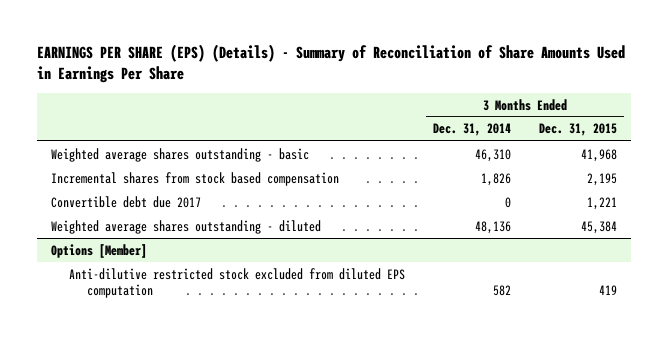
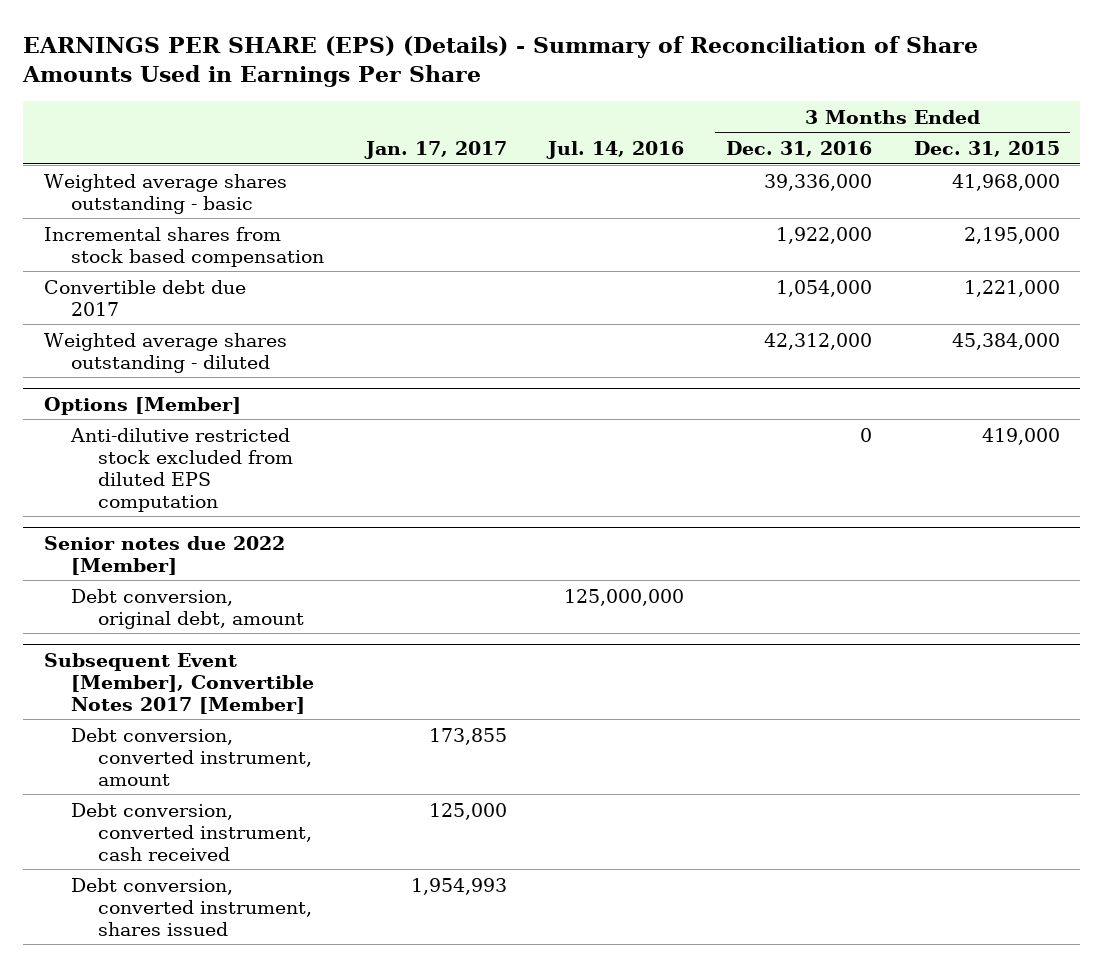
[432,123,511,137] Dec. 31, 2014 -> none
none -> [363,140,507,159] Jan. 17, 2017
none -> [546,140,685,159] Jul. 14, 2016
none -> [725,140,872,157] Dec. 31, 2016
[580,148,617,162] 41,968 -> [951,173,1060,191] 41,968,000
[586,172,617,186] 2,195 -> [963,226,1060,244] 2,195,000
[586,196,617,210] 1,221 -> [963,279,1060,297] 1,221,000
[580,220,617,234] 45,384 -> [951,332,1060,350] 45,384,000
[598,285,617,296] 419 -> [981,427,1060,445] 419,000
none -> [43,535,285,575] Senior notes due 2022 [Member]
none -> [70,588,304,629] Debt conversion, original debt, amount
none -> [43,652,314,714] Subsequent Event [Member], Convertible Notes 2017 [Member]
none -> [70,727,312,786] Debt conversion, converted instrument, amount
none -> [70,802,312,861] Debt conversion, converted instrument, cash received
none -> [70,877,312,936] Debt conversion, converted instrument, shares issued

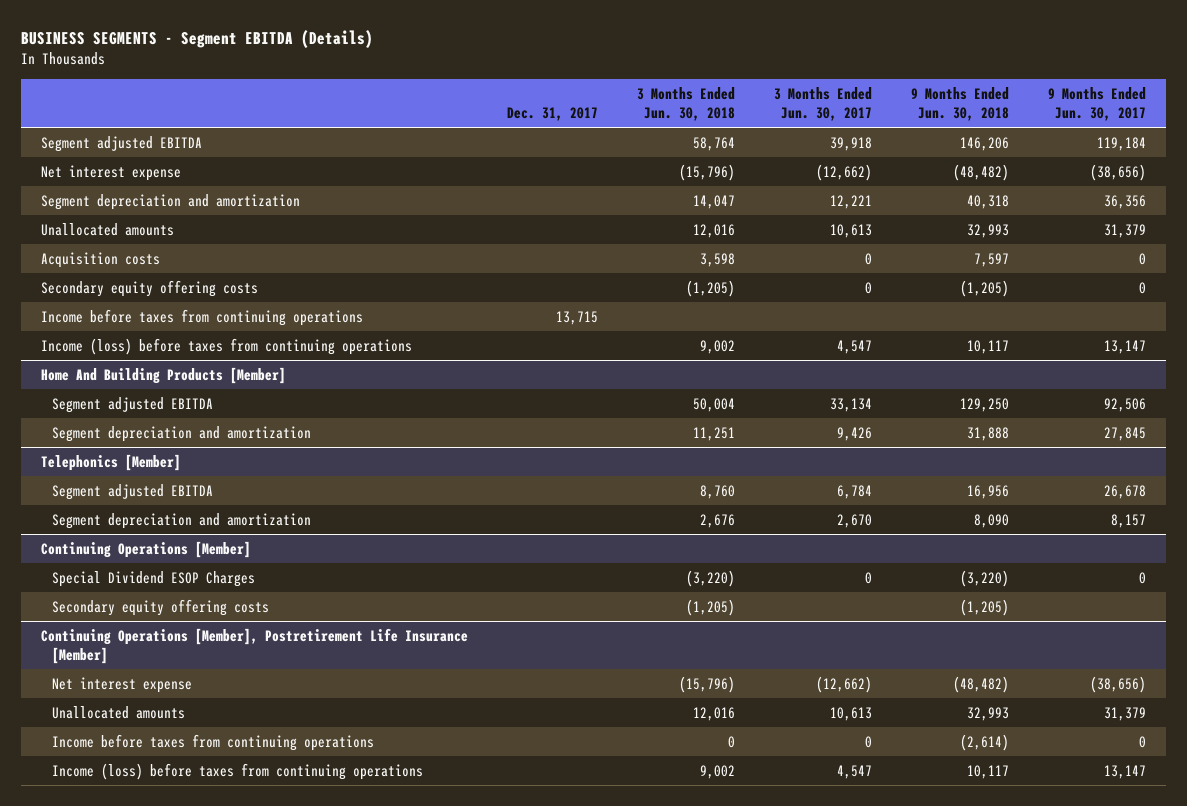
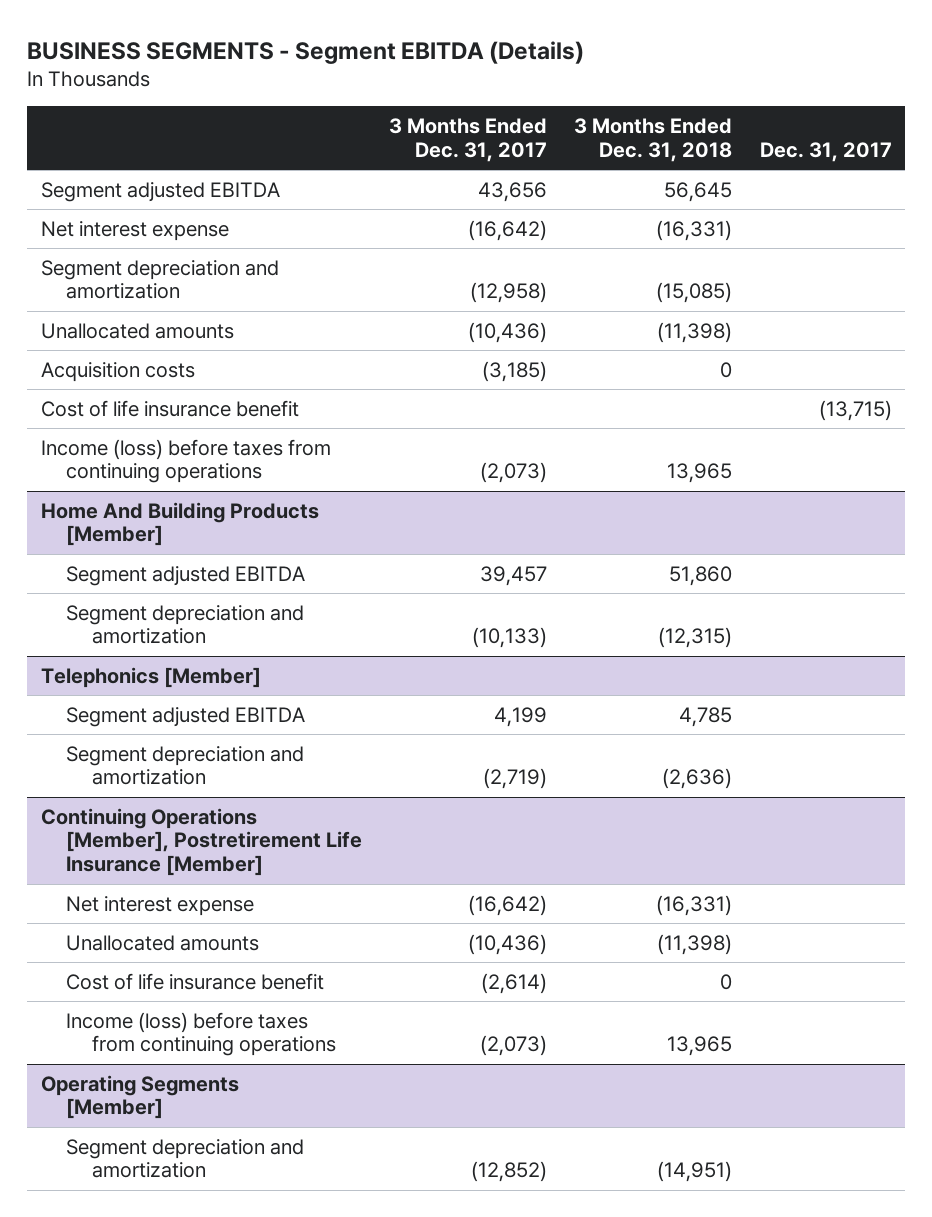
[637,86,736,121] 3 Months Ended Jun. 30, 2018 -> none
[774,86,873,121] 3 Months Ended Jun. 30, 2017 -> none
[911,86,1010,121] 9 Months Ended Jun. 30, 2018 -> none
[1048,86,1147,121] 9 Months Ended Jun. 30, 2017 -> none
none -> [389,117,548,162] 3 Months Ended Dec. 31, 2017
none -> [574,117,733,162] 3 Months Ended Dec. 31, 2018
[40,279,258,297] Secondary equity offering costs -> none
[40,308,363,326] Income before taxes from continuing operations -> none
none -> [40,399,299,417] Cost of life insurance benefit
[40,540,251,558] Continuing Operations [Member] -> none
[51,570,255,587] Special Dividend ESOP Charges -> none
[51,598,269,616] Secondary equity offering costs -> none
[51,733,374,751] Income before taxes from continuing operations -> [66,972,325,990] Cost of life insurance benefit
none -> [40,1074,239,1120] Operating Segments [Member]
none -> [66,1138,305,1179] Segment depreciation and amortization

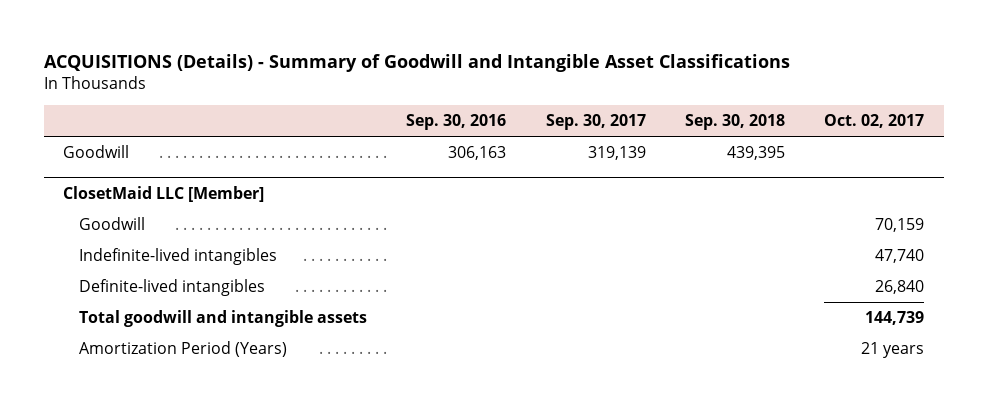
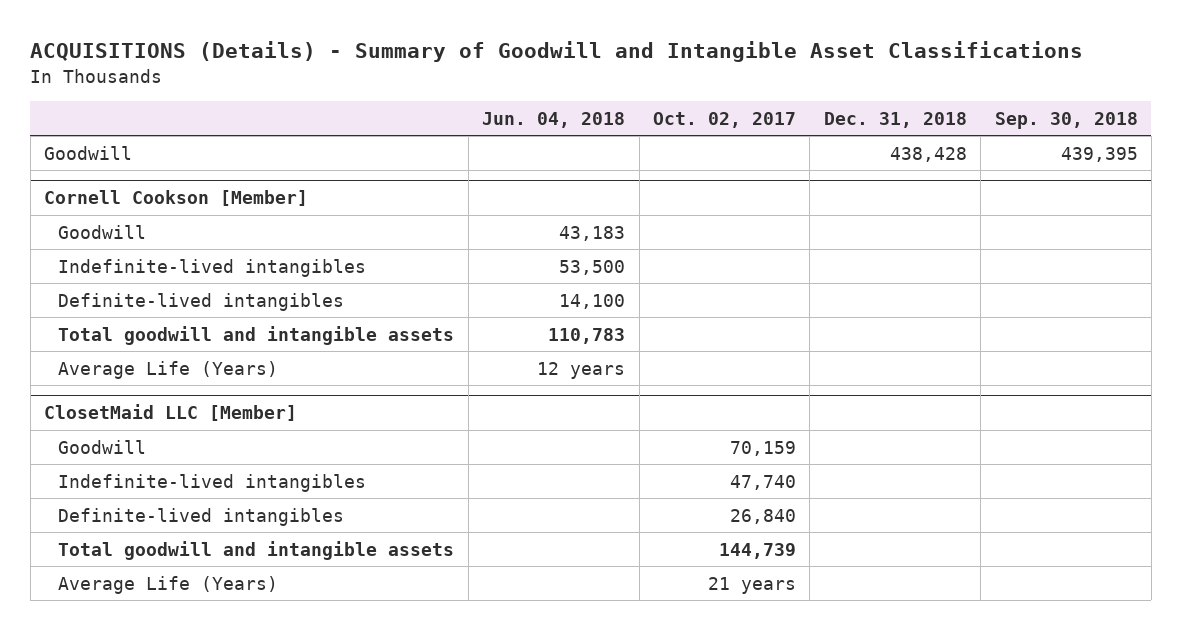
[406,113,507,130] Sep. 30, 2016 -> none
[545,113,646,130] Sep. 30, 2017 -> none
none -> [482,111,626,128] Jun. 04, 2018
none -> [823,111,967,128] Dec. 31, 2018
none -> [44,190,309,207] Cornell Cookson [Member]
none -> [58,224,147,239] Goodwill
none -> [58,258,367,277] Indefinite-lived intangibles
none -> [58,292,345,311] Definite-lived intangibles
none -> [58,325,455,345] Total goodwill and intangible assets
none -> [58,360,279,379] Average Life (Years)
[79,341,288,358] Amortization Period (Years) -> [58,575,279,594] Average Life (Years)

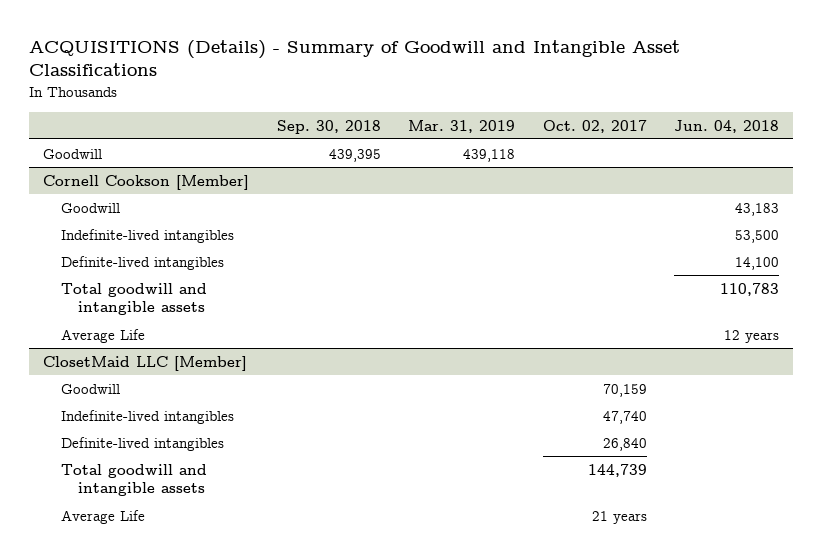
[823,111,967,128] Dec. 31, 2018 -> none
none -> [408,119,516,133] Mar. 31, 2019
[58,360,279,379] Average Life (Years) -> [60,328,145,343] Average Life
[58,575,279,594] Average Life (Years) -> [60,509,145,524] Average Life

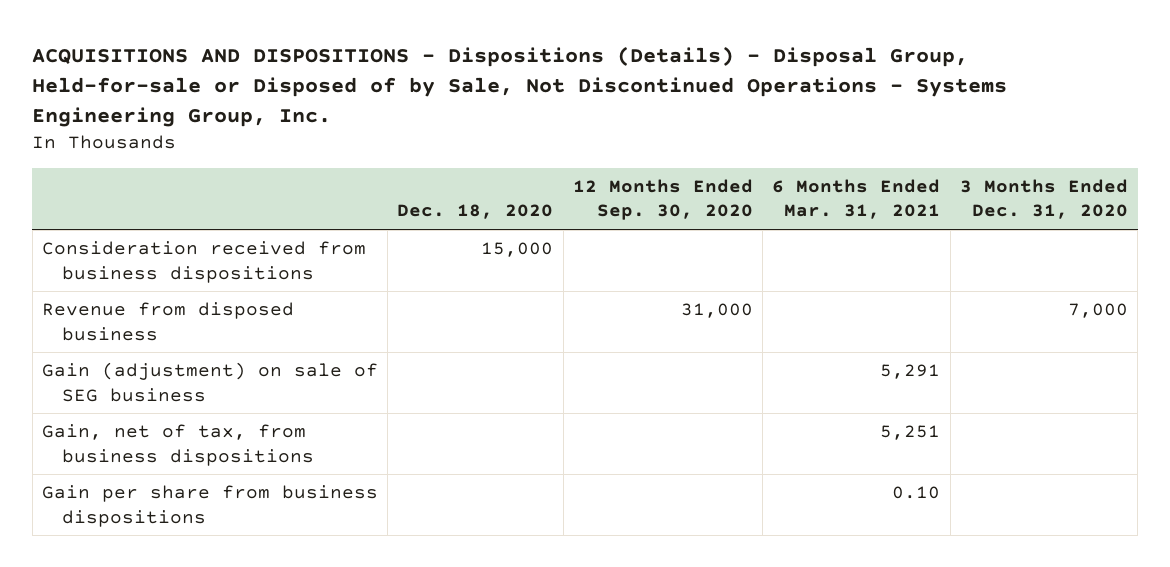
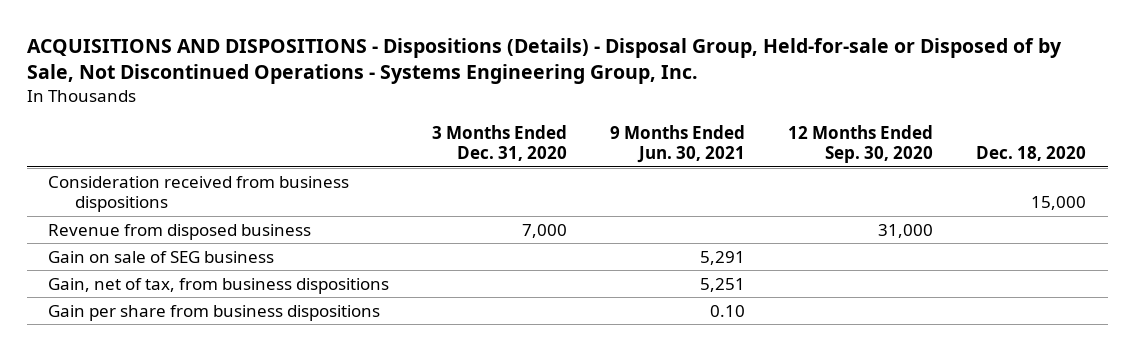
[772,178,941,220] 6 Months Ended Mar. 31, 2021 -> none
none -> [610,124,746,164] 9 Months Ended Jun. 30, 2021
[41,361,378,402] Gain (adjustment) on sale of SEG business -> [48,250,275,263] Gain on sale of SEG business

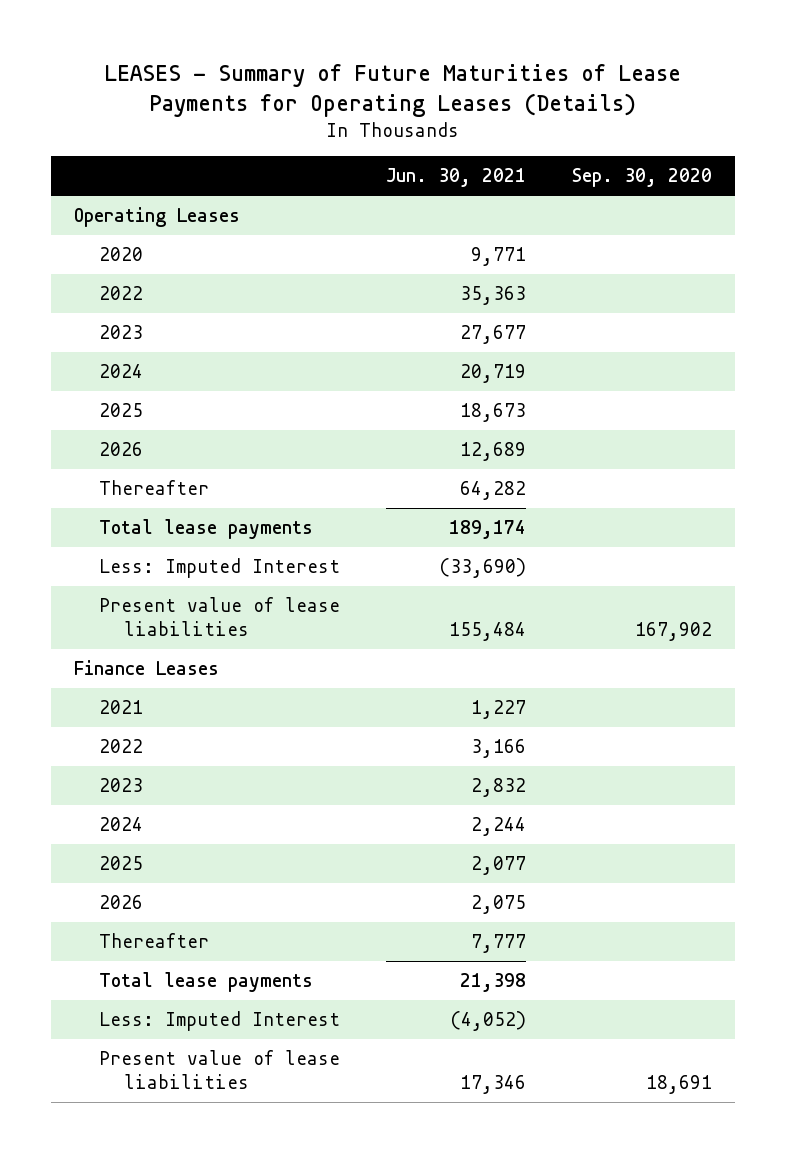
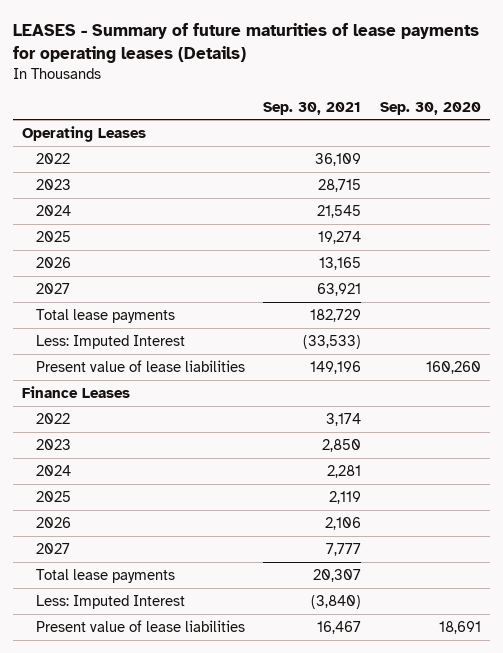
[103,63,681,117] LEASES - Summary of Future Maturities of Lease Payments for Operating Leases (Details) -> [13,23,480,64] LEASES - Summary of future maturities of lease payments for operating leases (Details)
[385,168,526,188] Jun. 30, 2021 -> none
none -> [263,101,362,115] Sep. 30, 2021
[98,247,143,262] 2020 -> none
[98,480,209,496] Thereafter -> none
none -> [35,282,70,294] 2027
[634,622,712,642] 167,902 -> [425,360,481,374] 160,260
[98,700,143,715] 2021 -> none
[98,933,209,949] Thereafter -> none
none -> [35,542,70,554] 2027

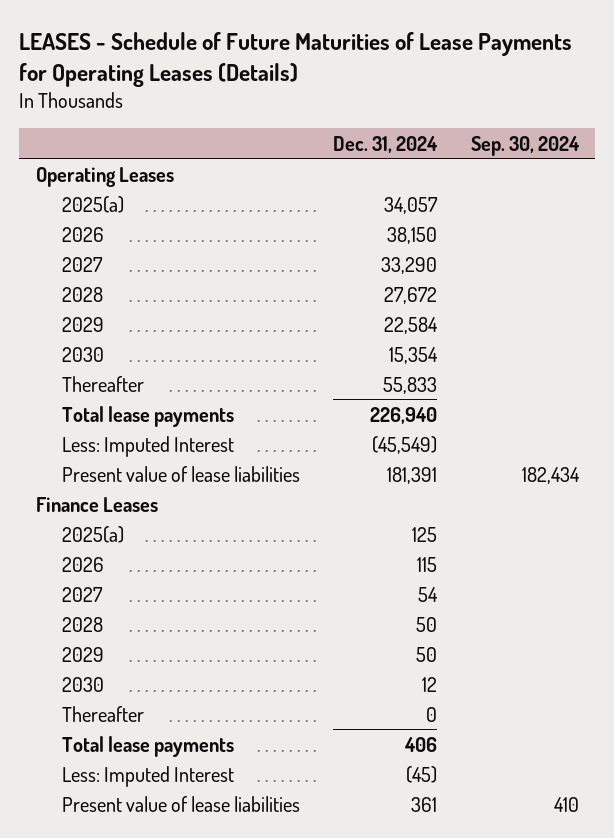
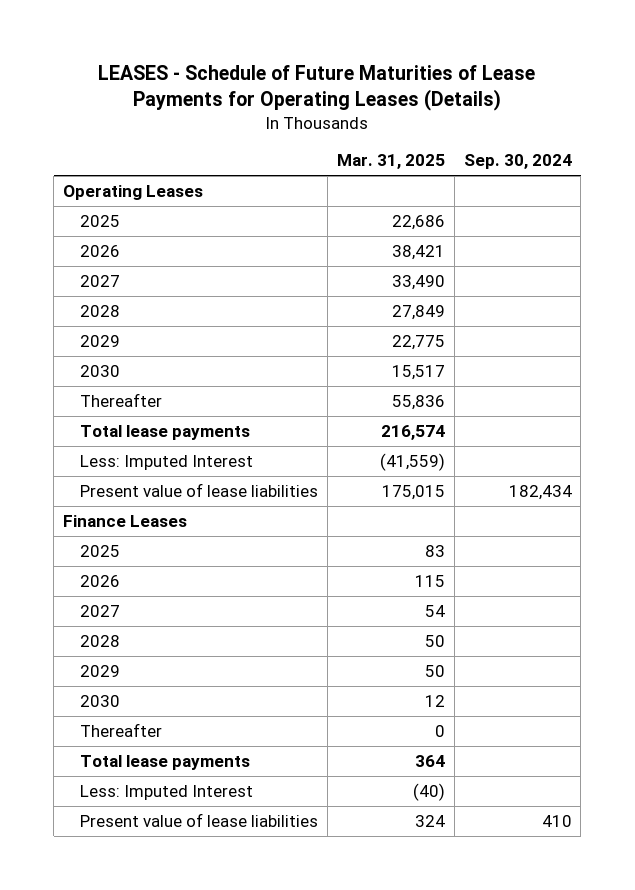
[333,135,439,153] Dec. 31, 2024 -> none
none -> [336,154,445,170] Mar. 31, 2025
[62,195,125,213] 2025(a) -> [80,214,121,227] 2025
[62,525,125,543] 2025(a) -> [80,544,121,557] 2025

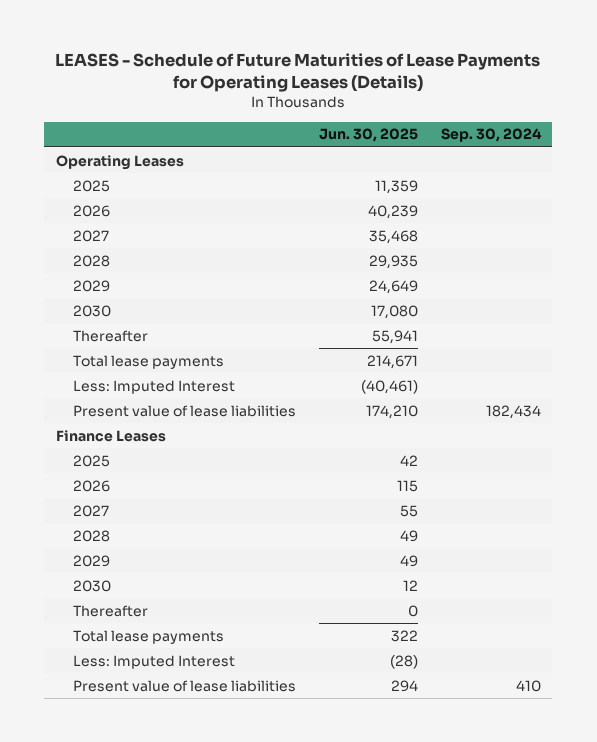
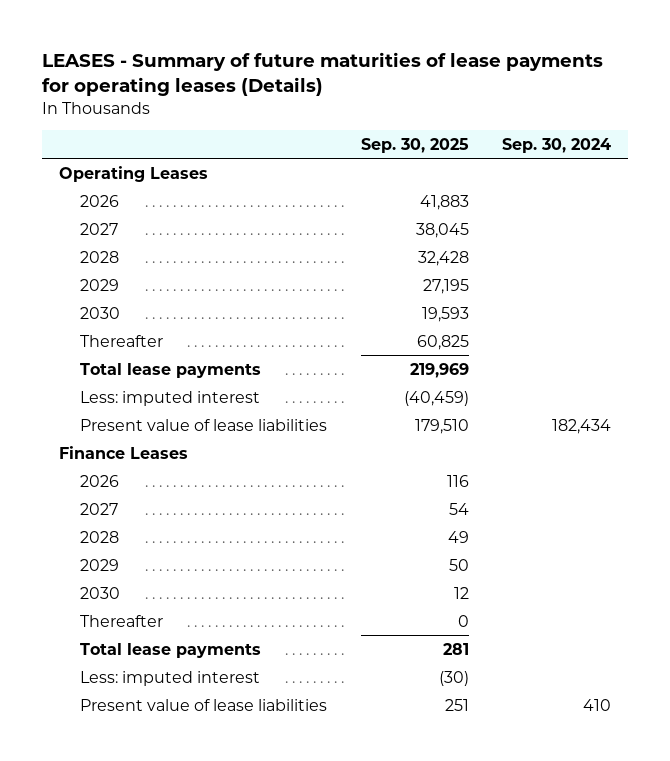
[55,53,541,93] LEASES - Schedule of Future Maturities of Lease Payments for Operating Leases (Details) -> [42,52,604,97] LEASES - Summary of future maturities of lease payments for operating leases (Details)
[319,128,419,143] Jun. 30, 2025 -> none
none -> [360,137,469,153] Sep. 30, 2025
[73,179,111,192] 2025 -> none
[73,379,236,394] Less: Imputed Interest -> [79,390,260,406] Less: imputed interest
[73,454,111,467] 2025 -> none
[73,654,236,669] Less: Imputed Interest -> [79,670,260,686] Less: imputed interest

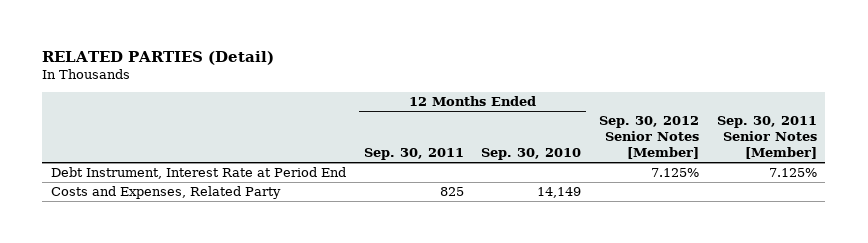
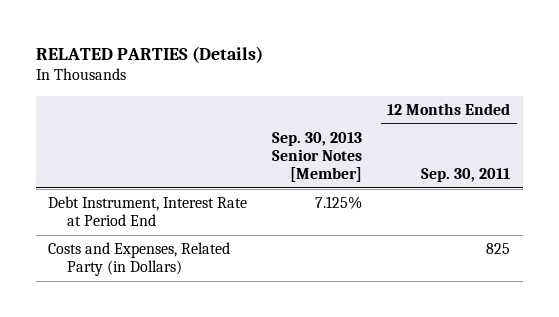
[42,51,275,66] RELATED PARTIES (Detail) -> [35,45,263,63] RELATED PARTIES (Details)
[481,148,582,161] Sep. 30, 2010 -> none
[599,116,700,160] Sep. 30, 2012 Senior Notes [Member] -> none
[716,116,817,160] Sep. 30, 2011 Senior Notes [Member] -> none
none -> [272,132,363,182] Sep. 30, 2013 Senior Notes [Member]
[51,186,282,200] Costs and Expenses, Related Party -> [48,242,231,277] Costs and Expenses, Related Party (in Dollars)

